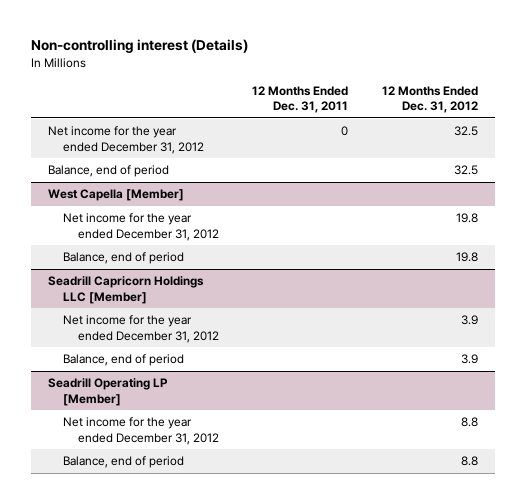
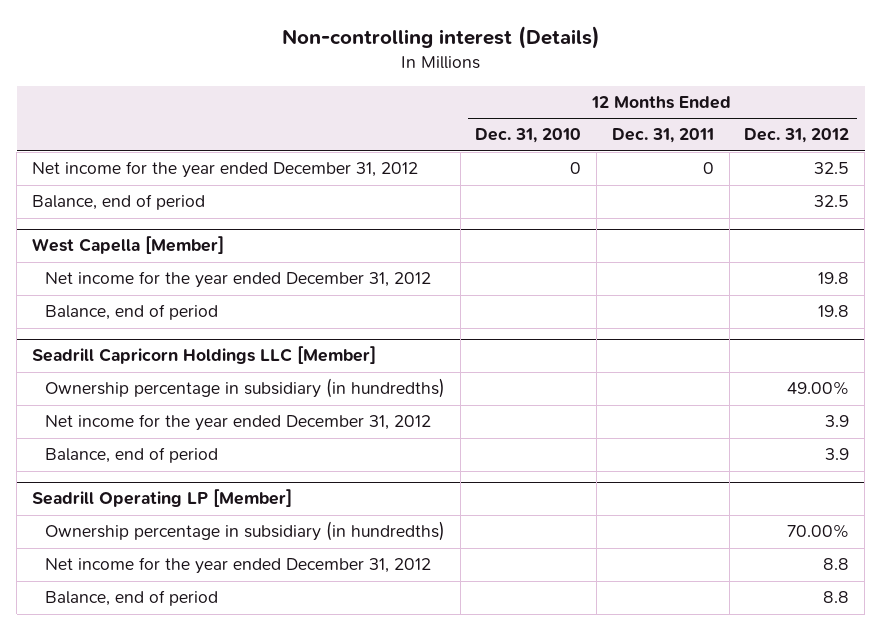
none -> [475,128,582,144] Dec. 31, 2010
none -> [44,378,445,399] Ownership percentage in subsidiary (in hundredths)
none -> [44,521,445,542] Ownership percentage in subsidiary (in hundredths)

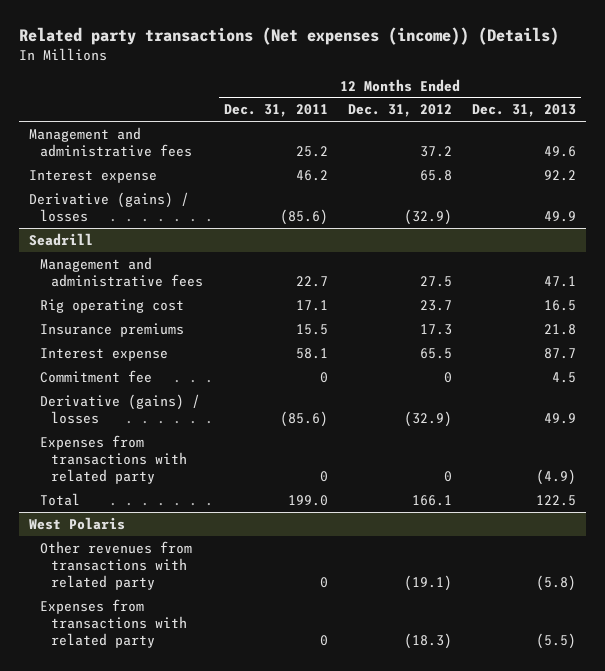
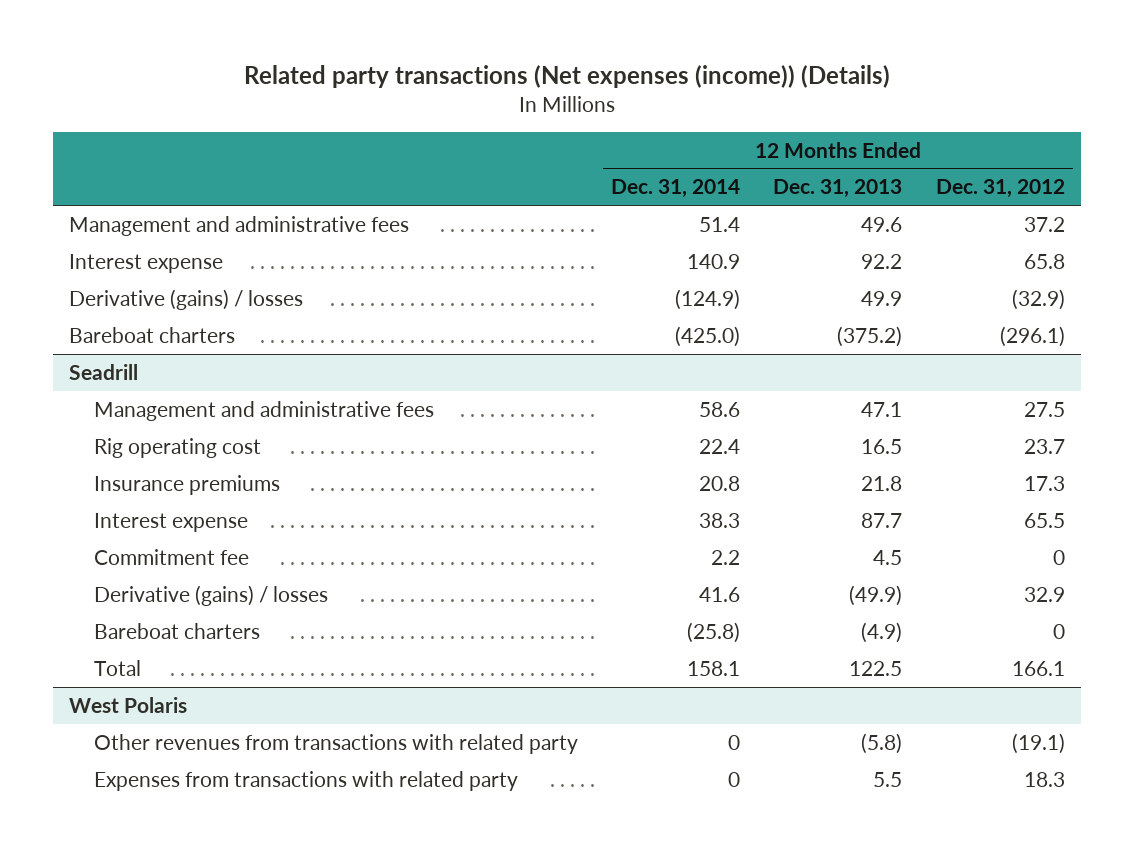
[223,104,328,118] Dec. 31, 2011 -> none
none -> [611,179,741,199] Dec. 31, 2014
none -> [69,326,236,343] Bareboat charters
[39,434,188,485] Expenses from transactions with related party -> none
[403,411,452,428] (32.9) -> [1023,586,1065,602] 32.9
[544,413,577,425] 49.9 -> [849,584,903,606] (49.9)
none -> [94,622,261,639] Bareboat charters
[403,633,452,650] (18.3) -> [1023,771,1065,787] 18.3
[536,633,577,650] (5.5) -> [873,771,903,787] 5.5

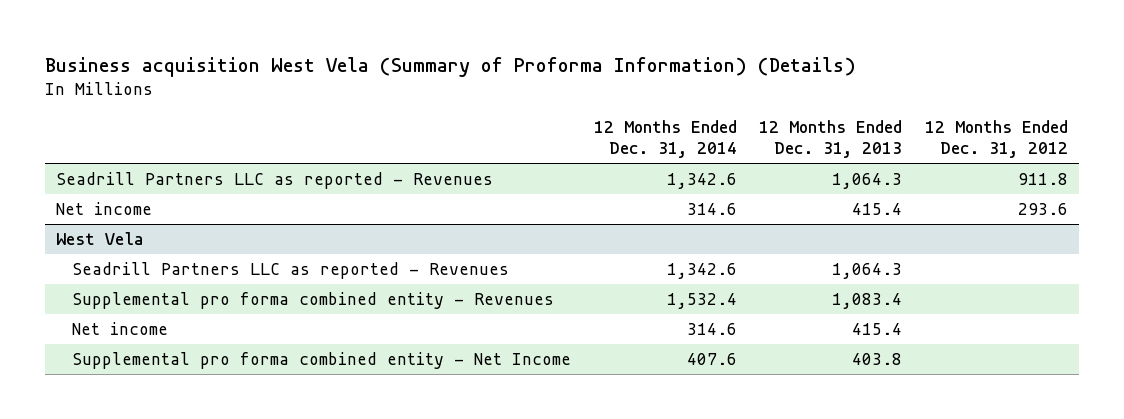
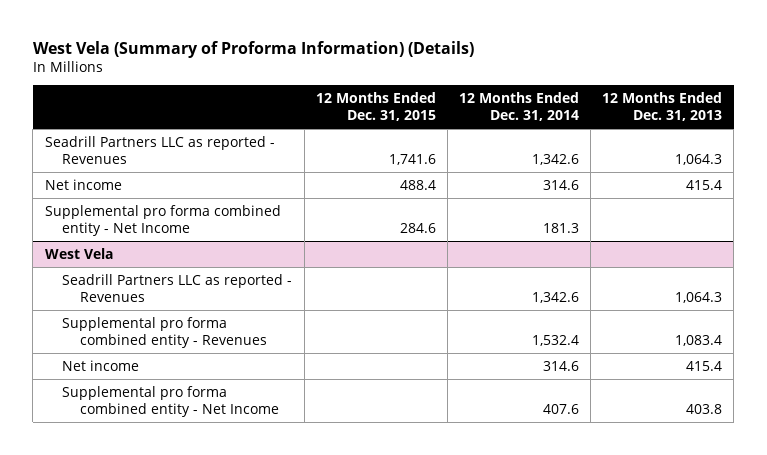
[44,56,856,77] Business acquisition West Vela (Summary of Proforma Information) (Details) -> [32,40,474,58] West Vela (Summary of Proforma Information) (Details)
[924,120,1068,159] 12 Months Ended Dec. 31, 2012 -> none
none -> [315,91,436,121] 12 Months Ended Dec. 31, 2015
none -> [44,204,281,236] Supplemental pro forma combined entity - Net Income

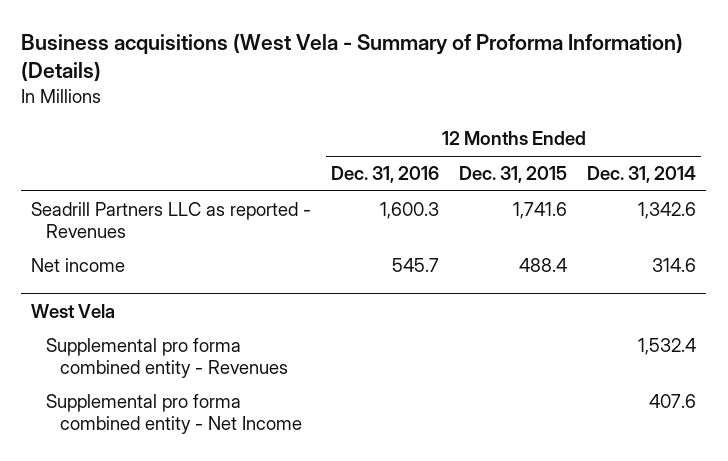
[32,40,474,58] West Vela (Summary of Proforma Information) (Details) -> [21,32,684,82] Business acquisitions (West Vela - Summary of Proforma Information) (Details)
[601,91,722,121] 12 Months Ended Dec. 31, 2013 -> none
none -> [331,166,440,184] Dec. 31, 2016
[44,204,281,236] Supplemental pro forma combined entity - Net Income -> none
[62,273,293,302] Seadrill Partners LLC as reported - Revenues -> none
[62,359,140,371] Net income -> none

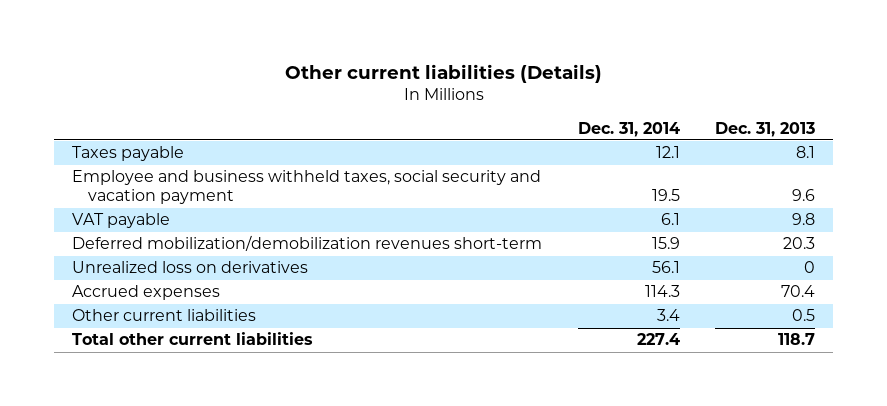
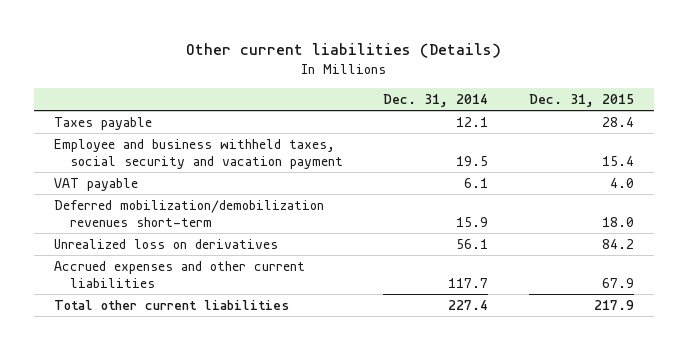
[715,121,816,137] Dec. 31, 2013 -> none
none -> [528,94,634,108] Dec. 31, 2015
[71,285,220,301] Accrued expenses -> none
[71,309,256,322] Other current liabilities -> [53,260,305,288] Accrued expenses and other current liabilities
[656,309,680,322] 3.4 -> [448,277,489,288] 117.7

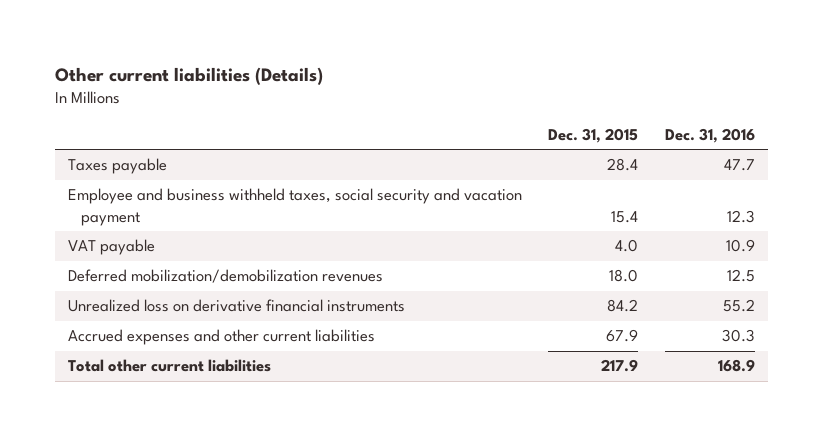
[383,94,489,108] Dec. 31, 2014 -> none
none -> [664,127,755,143] Dec. 31, 2016
[53,199,324,227] Deferred mobilization/demobilization revenues short-term -> [68,269,384,284] Deferred mobilization/demobilization revenues
[53,238,278,249] Unrealized loss on derivatives -> [68,299,406,313] Unrealized loss on derivative financial instruments

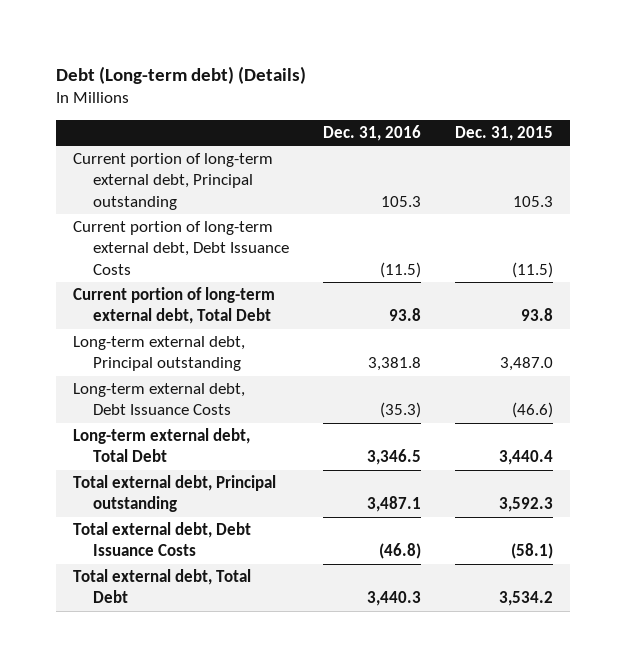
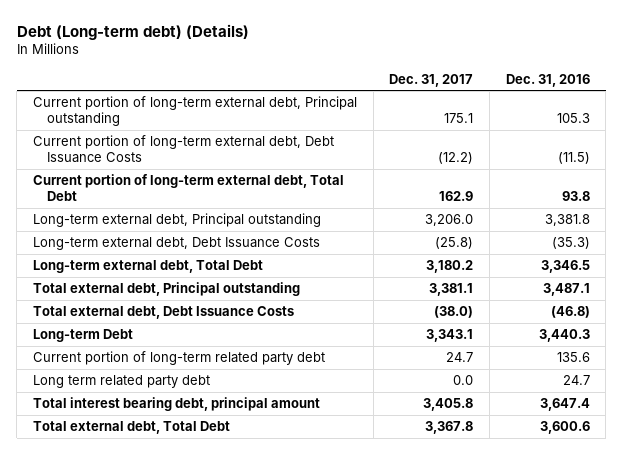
[454,125,553,141] Dec. 31, 2015 -> none
none -> [389,73,474,87] Dec. 31, 2017
none -> [32,329,133,343] Long-term Debt
none -> [32,351,325,366] Current portion of long-term related party debt
none -> [32,375,210,389] Long term related party debt
none -> [32,397,320,412] Total interest bearing debt, principal amount
[367,591,422,607] 3,440.3 -> [539,421,590,435] 3,600.6

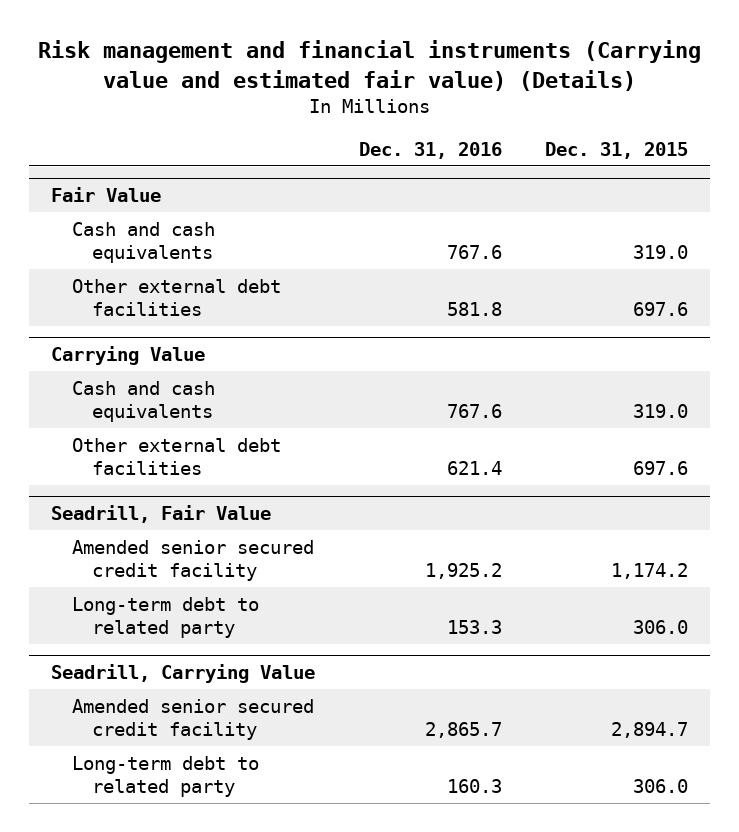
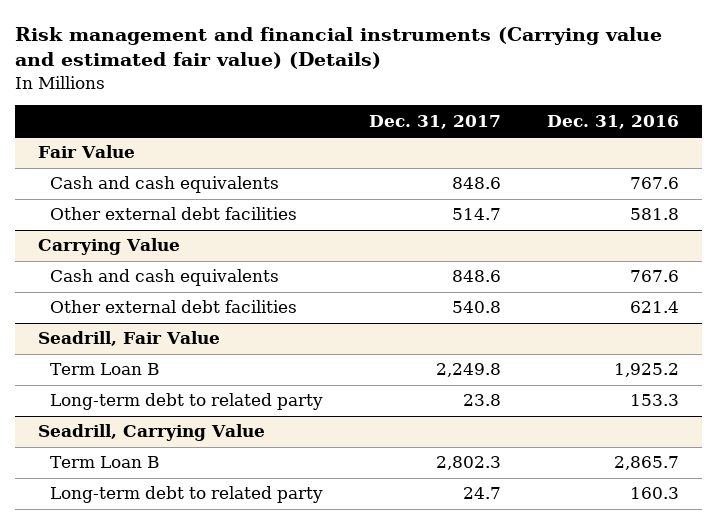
[545,141,689,159] Dec. 31, 2015 -> none
none -> [368,114,501,129] Dec. 31, 2017
[71,539,314,581] Amended senior secured credit facility -> [49,363,160,376] Term Loan B
[71,698,314,740] Amended senior secured credit facility -> [49,456,160,469] Term Loan B

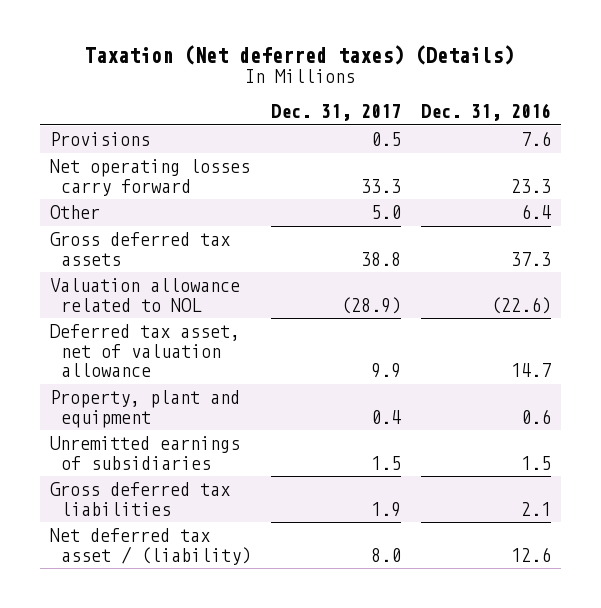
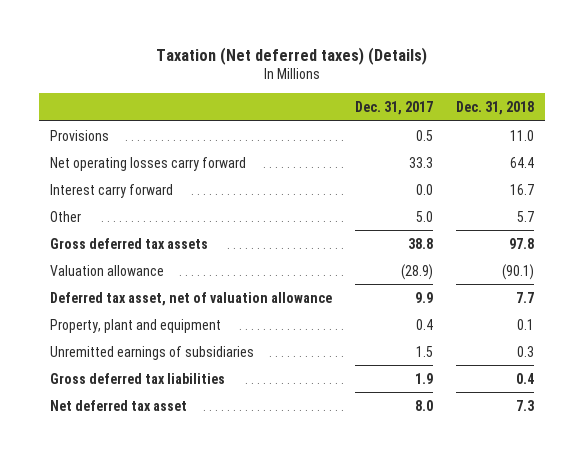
[421,103,552,122] Dec. 31, 2016 -> none
none -> [456,101,535,116] Dec. 31, 2018
none -> [50,183,174,198] Interest carry forward
[49,278,240,312] Valuation allowance related to NOL -> [50,264,165,276] Valuation allowance
[49,528,252,565] Net deferred tax asset / (liability) -> [50,399,188,411] Net deferred tax asset

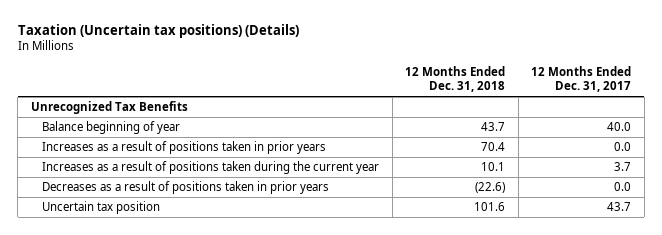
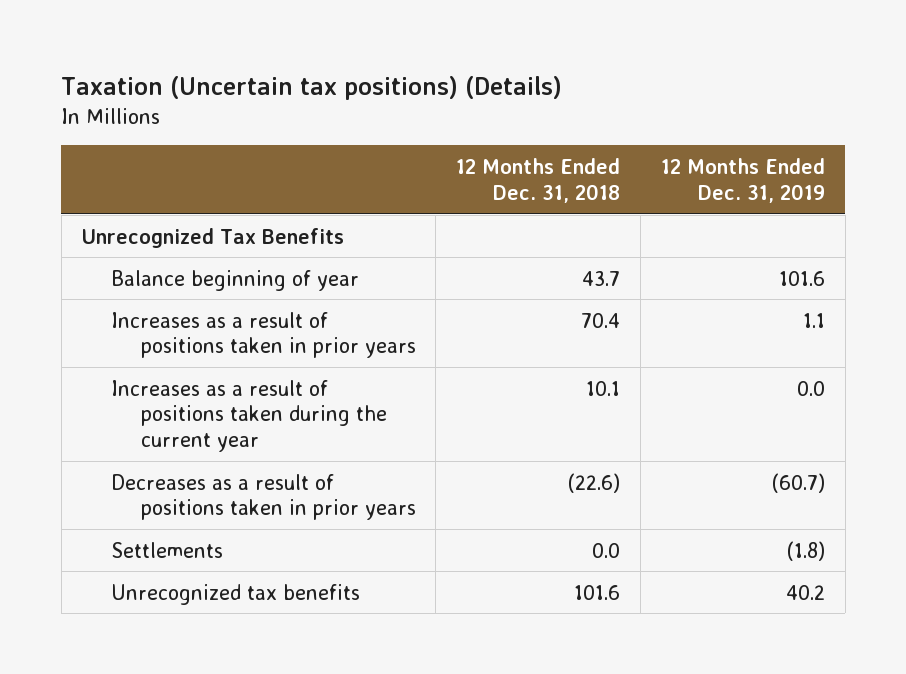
[531,66,632,93] 12 Months Ended Dec. 31, 2017 -> none
none -> [660,157,825,203] 12 Months Ended Dec. 31, 2019
none -> [111,541,224,558] Settlements
[42,201,161,215] Uncertain tax position -> [111,583,361,605] Unrecognized tax benefits

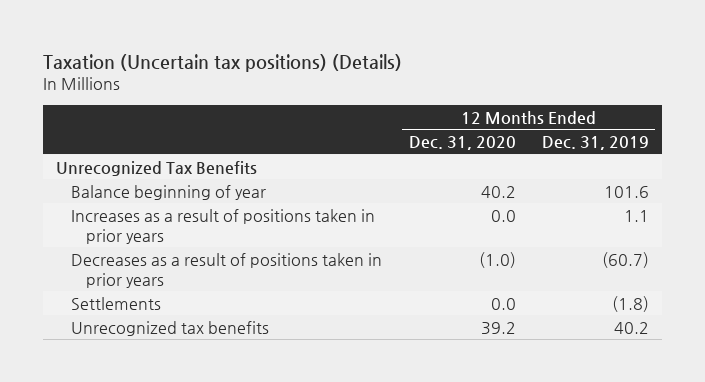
[456,157,621,203] 12 Months Ended Dec. 31, 2018 -> none
none -> [408,136,516,151] Dec. 31, 2020
[111,379,387,453] Increases as a result of positions taken during the current year -> none

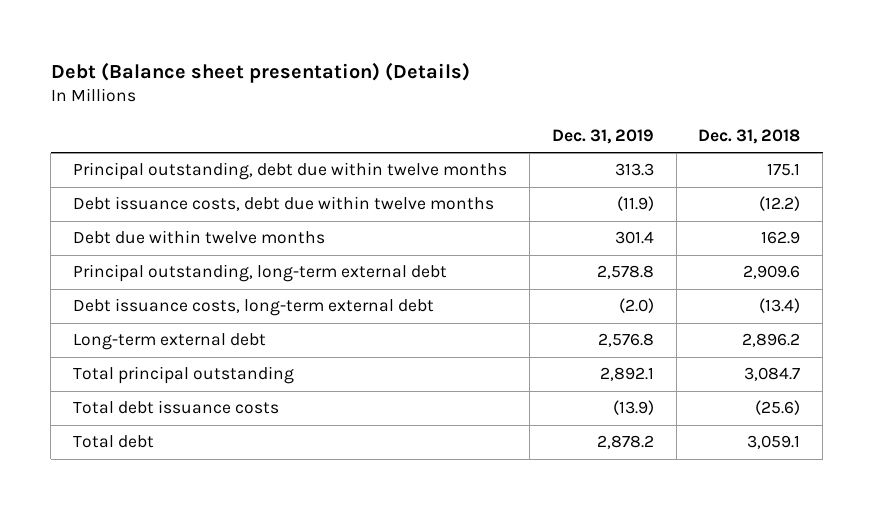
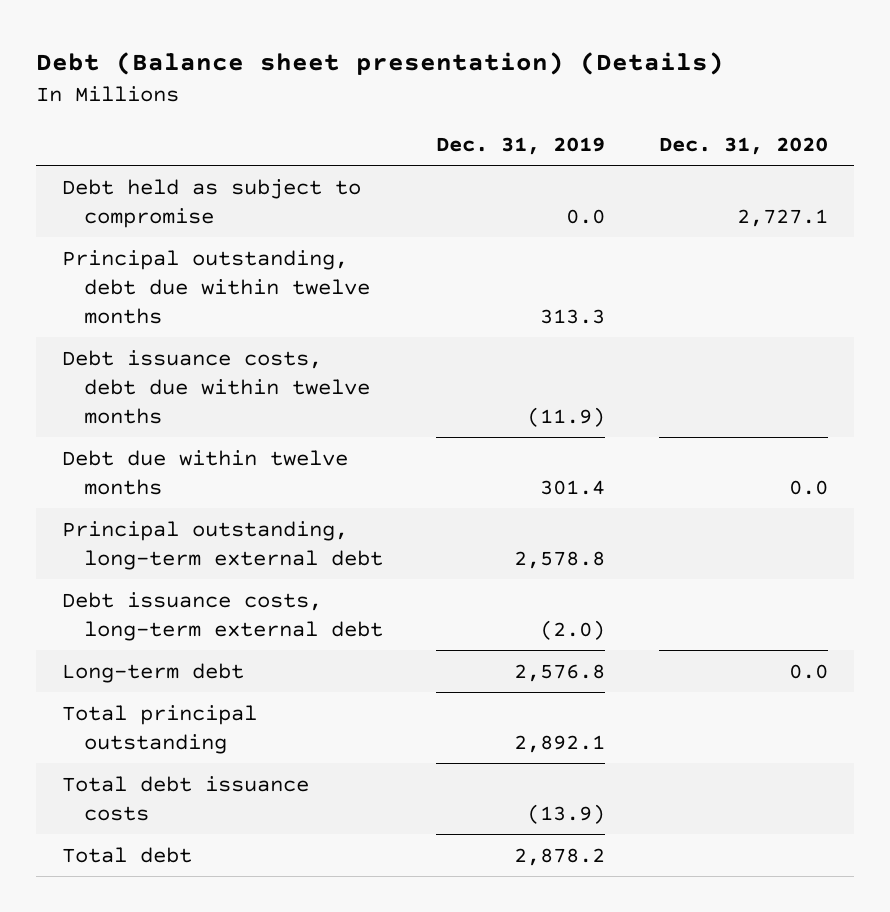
[698,128,801,144] Dec. 31, 2018 -> none
none -> [658,136,828,155] Dec. 31, 2020
none -> [62,178,362,228] Debt held as subject to compromise
[73,333,267,351] Long-term external debt -> [62,662,245,683] Long-term debt

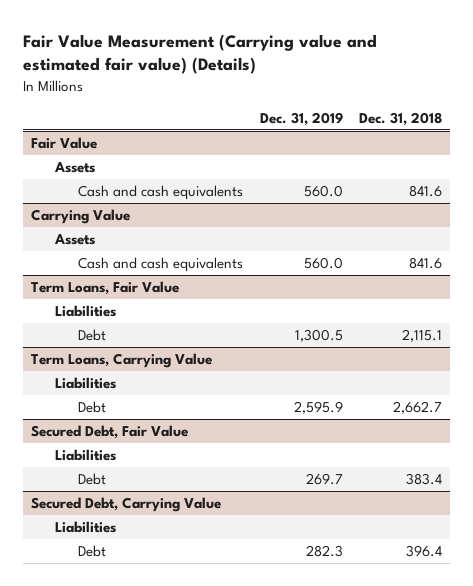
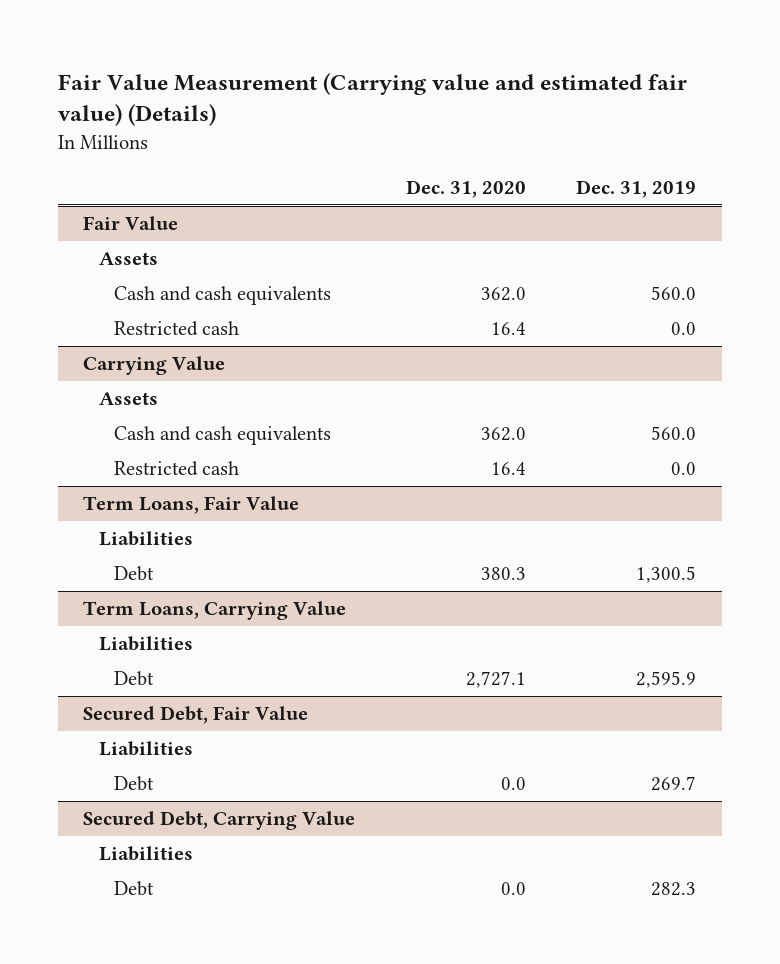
[358,111,442,126] Dec. 31, 2018 -> none
none -> [405,179,526,198] Dec. 31, 2020
none -> [114,321,240,337] Restricted cash
none -> [114,461,240,477] Restricted cash

